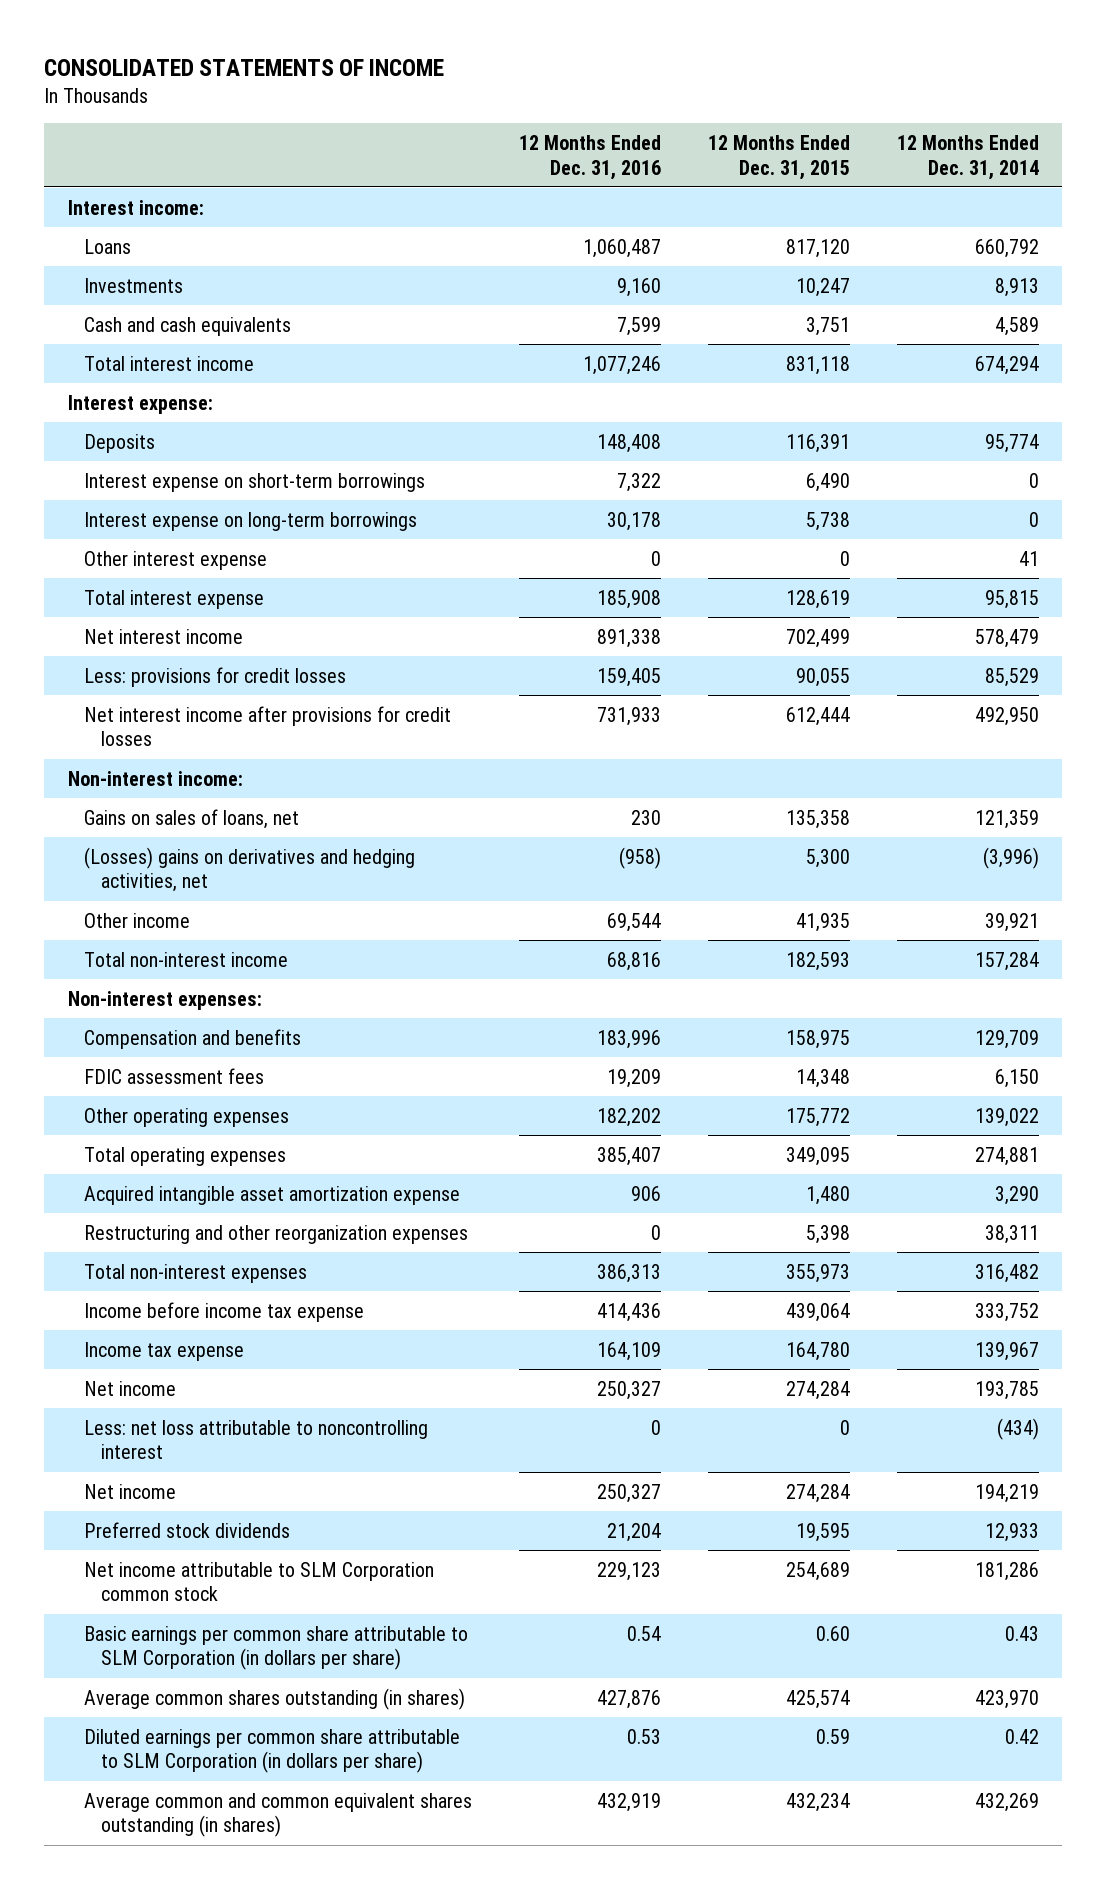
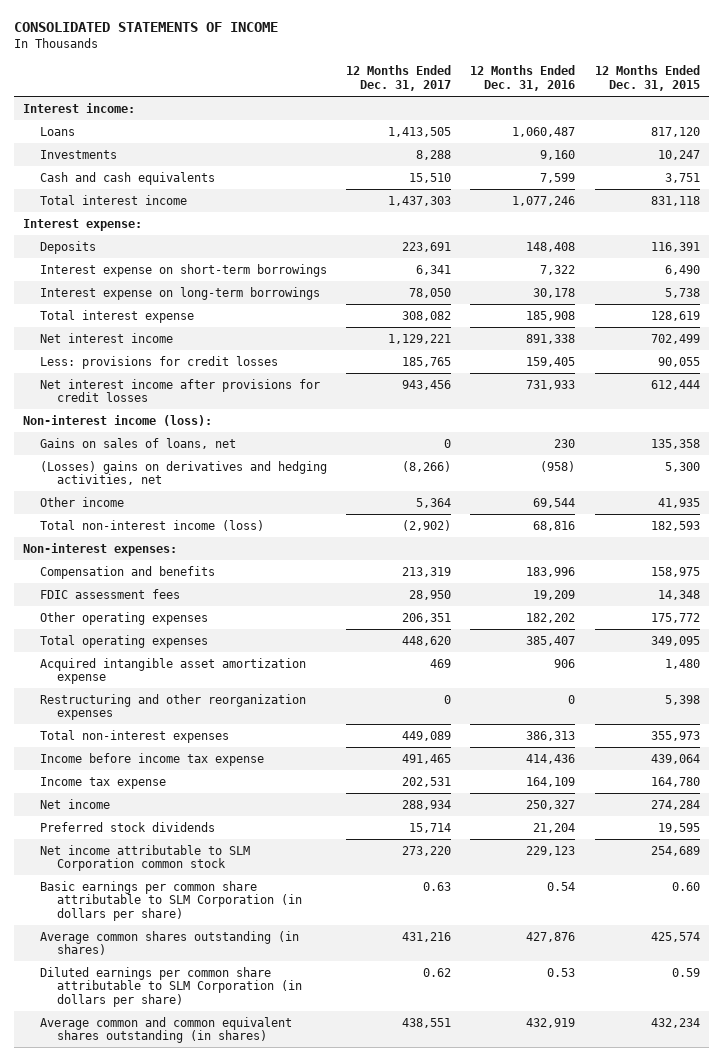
[897,134,1040,180] 12 Months Ended Dec. 31, 2014 -> none
none -> [346,65,452,92] 12 Months Ended Dec. 31, 2017
[84,550,268,570] Other interest expense -> none
[67,770,243,786] Non-interest income: -> [23,414,213,426] Non-interest income (loss):
[84,951,289,967] Total non-interest income -> [40,519,265,531] Total non-interest income (loss)
[84,1419,429,1460] Less: net loss attributable to noncontrolling interest -> none
[84,1483,177,1499] Net income -> none

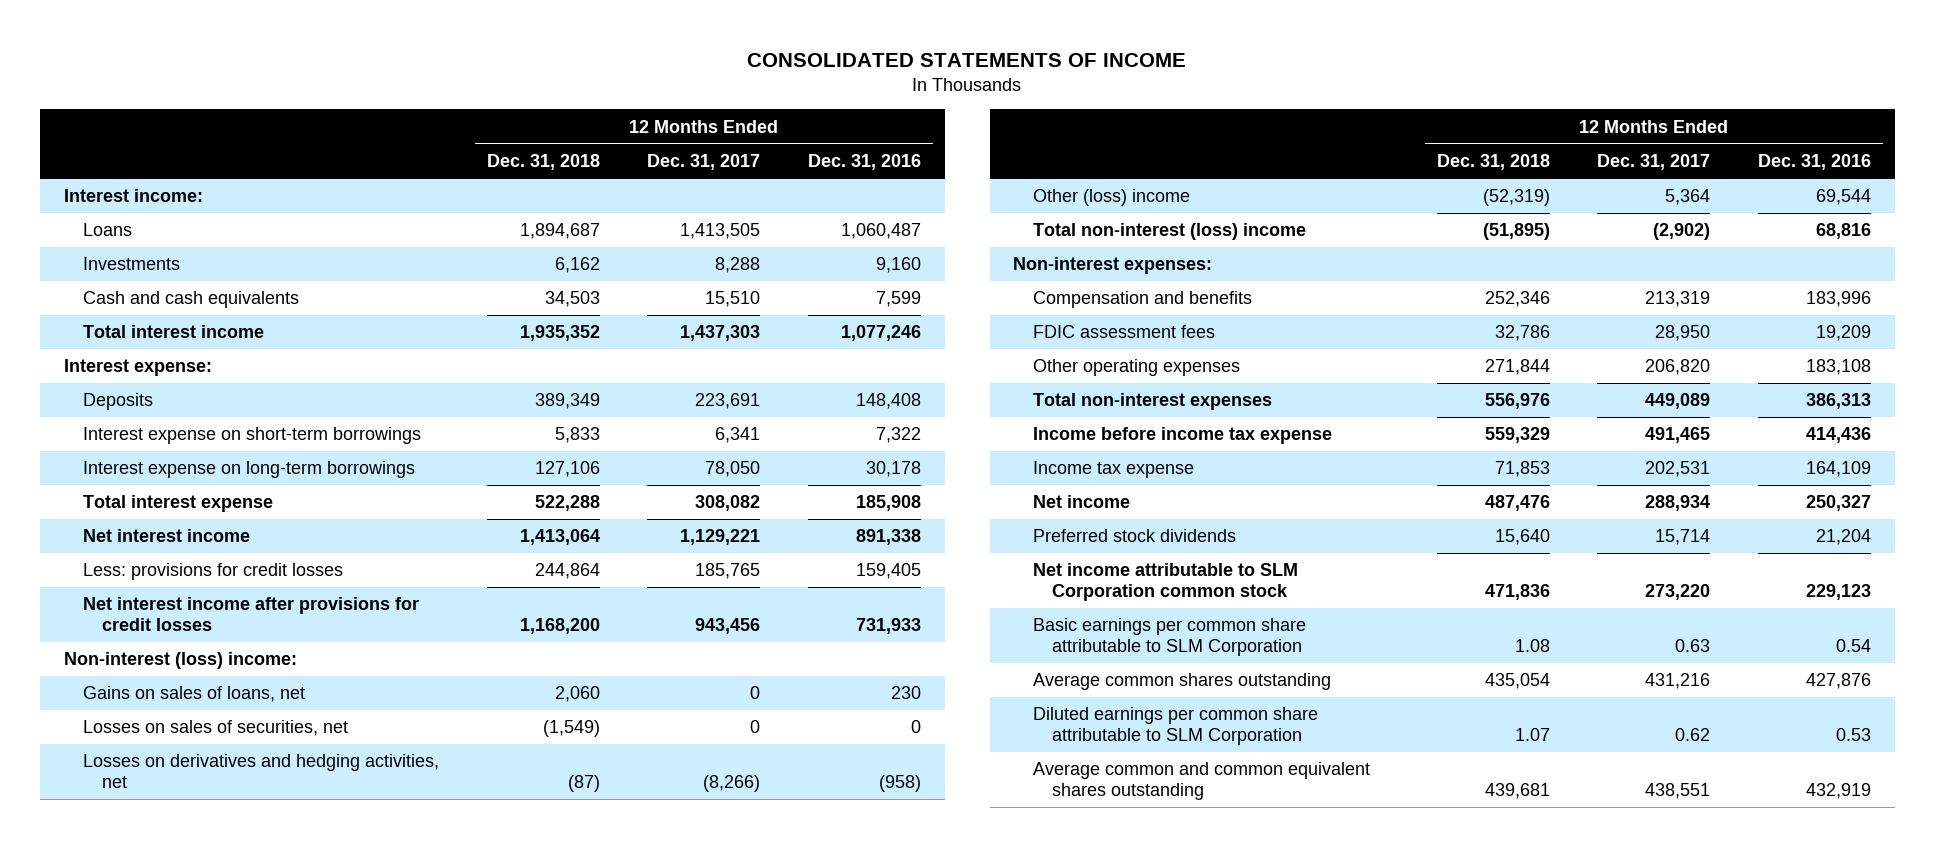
[594,65,700,92] 12 Months Ended Dec. 31, 2015 -> none
none -> [486,154,600,171] Dec. 31, 2018
[23,414,213,426] Non-interest income (loss): -> [63,652,297,670] Non-interest (loss) income:
none -> [82,720,348,737] Losses on sales of securities, net
[40,460,328,486] (Losses) gains on derivatives and hedging activities, net -> [82,754,439,789] Losses on derivatives and hedging activities, net
[40,496,125,507] Other income -> [1032,189,1190,207] Other (loss) income
[40,519,265,531] Total non-interest income (loss) -> [1032,223,1306,241] Total non-interest (loss) income
[40,634,209,648] Total operating expenses -> none
[40,657,307,685] Acquired intangible asset amortization expense -> none
[40,693,307,721] Restructuring and other reorganization expenses -> none
[402,612,452,623] 206,351 -> [1645,359,1711,376] 206,820
[526,612,576,623] 182,202 -> [1806,359,1872,376] 183,108
[40,880,302,921] Basic earnings per common share attributable to SLM Corporation (in dollars per share) -> [1032,618,1306,657] Basic earnings per common share attributable to SLM Corporation
[40,930,300,956] Average common shares outstanding (in shares) -> [1032,673,1331,691] Average common shares outstanding
[40,966,302,1007] Diluted earnings per common share attributable to SLM Corporation (in dollars per share) -> [1032,707,1318,746] Diluted earnings per common share attributable to SLM Corporation
[40,1016,293,1044] Average common and common equivalent shares outstanding (in shares) -> [1032,762,1370,801] Average common and common equivalent shares outstanding

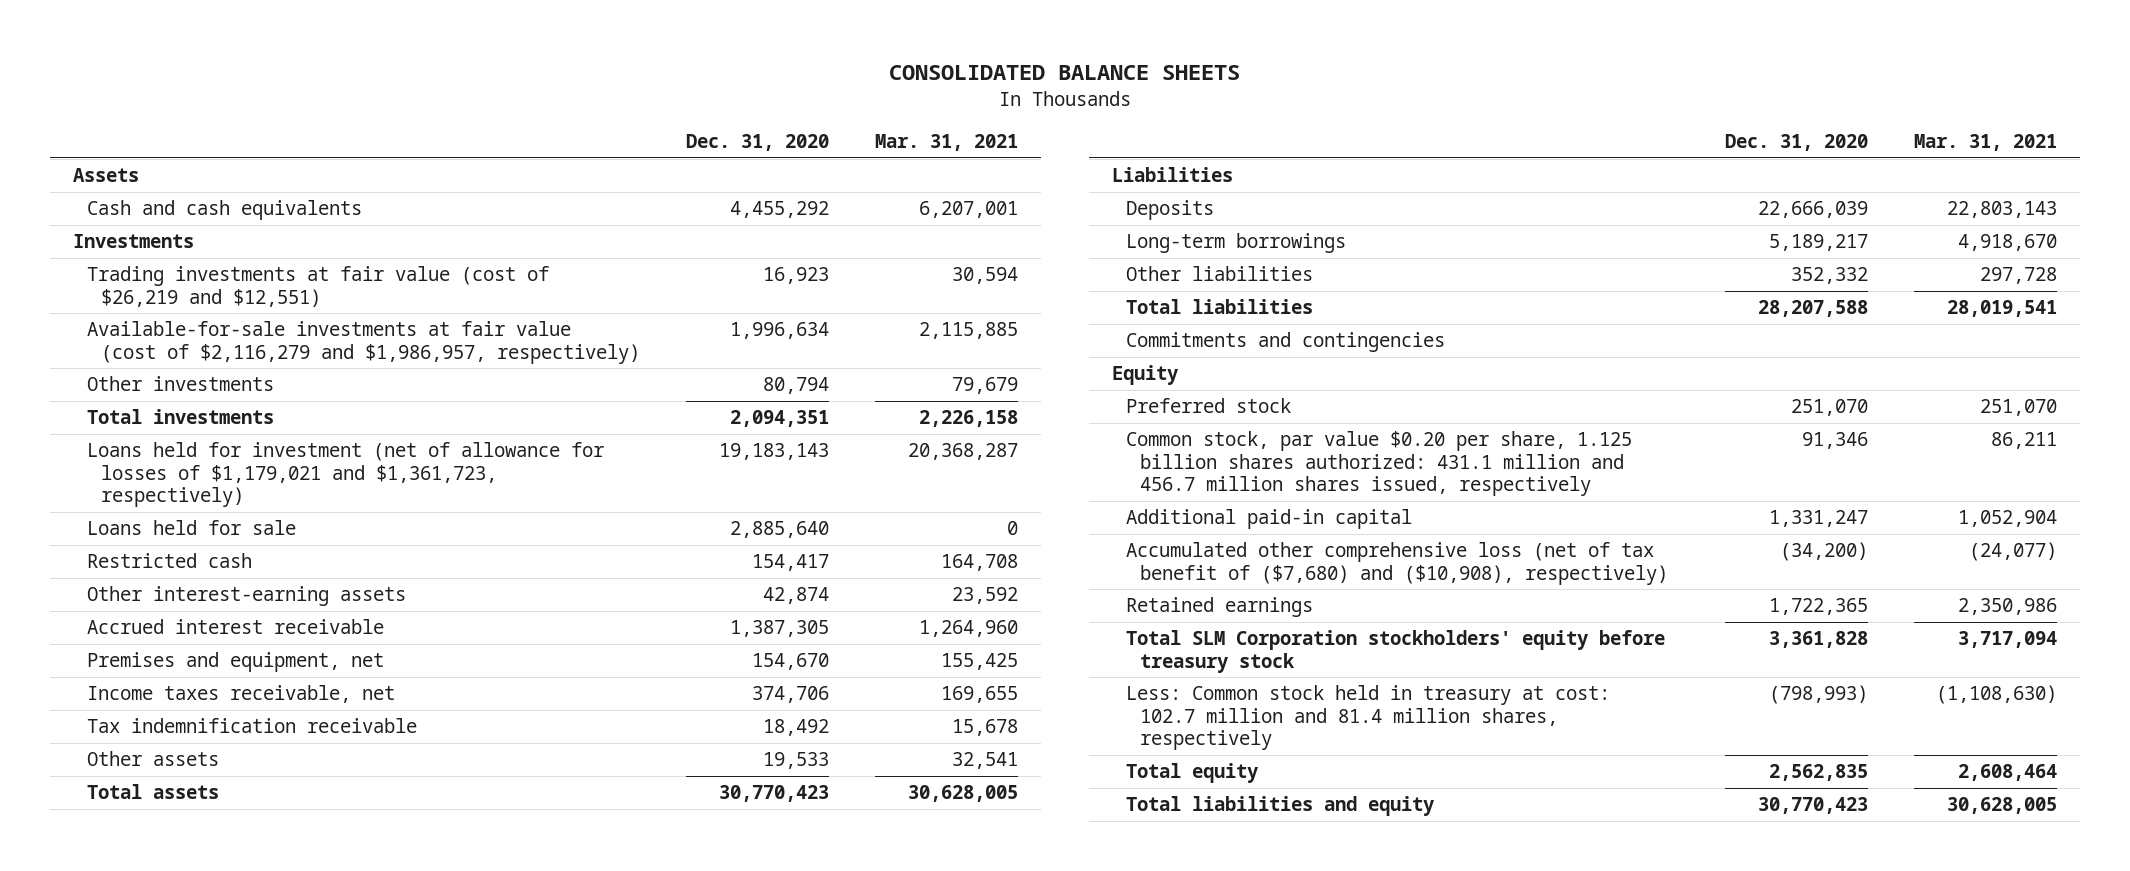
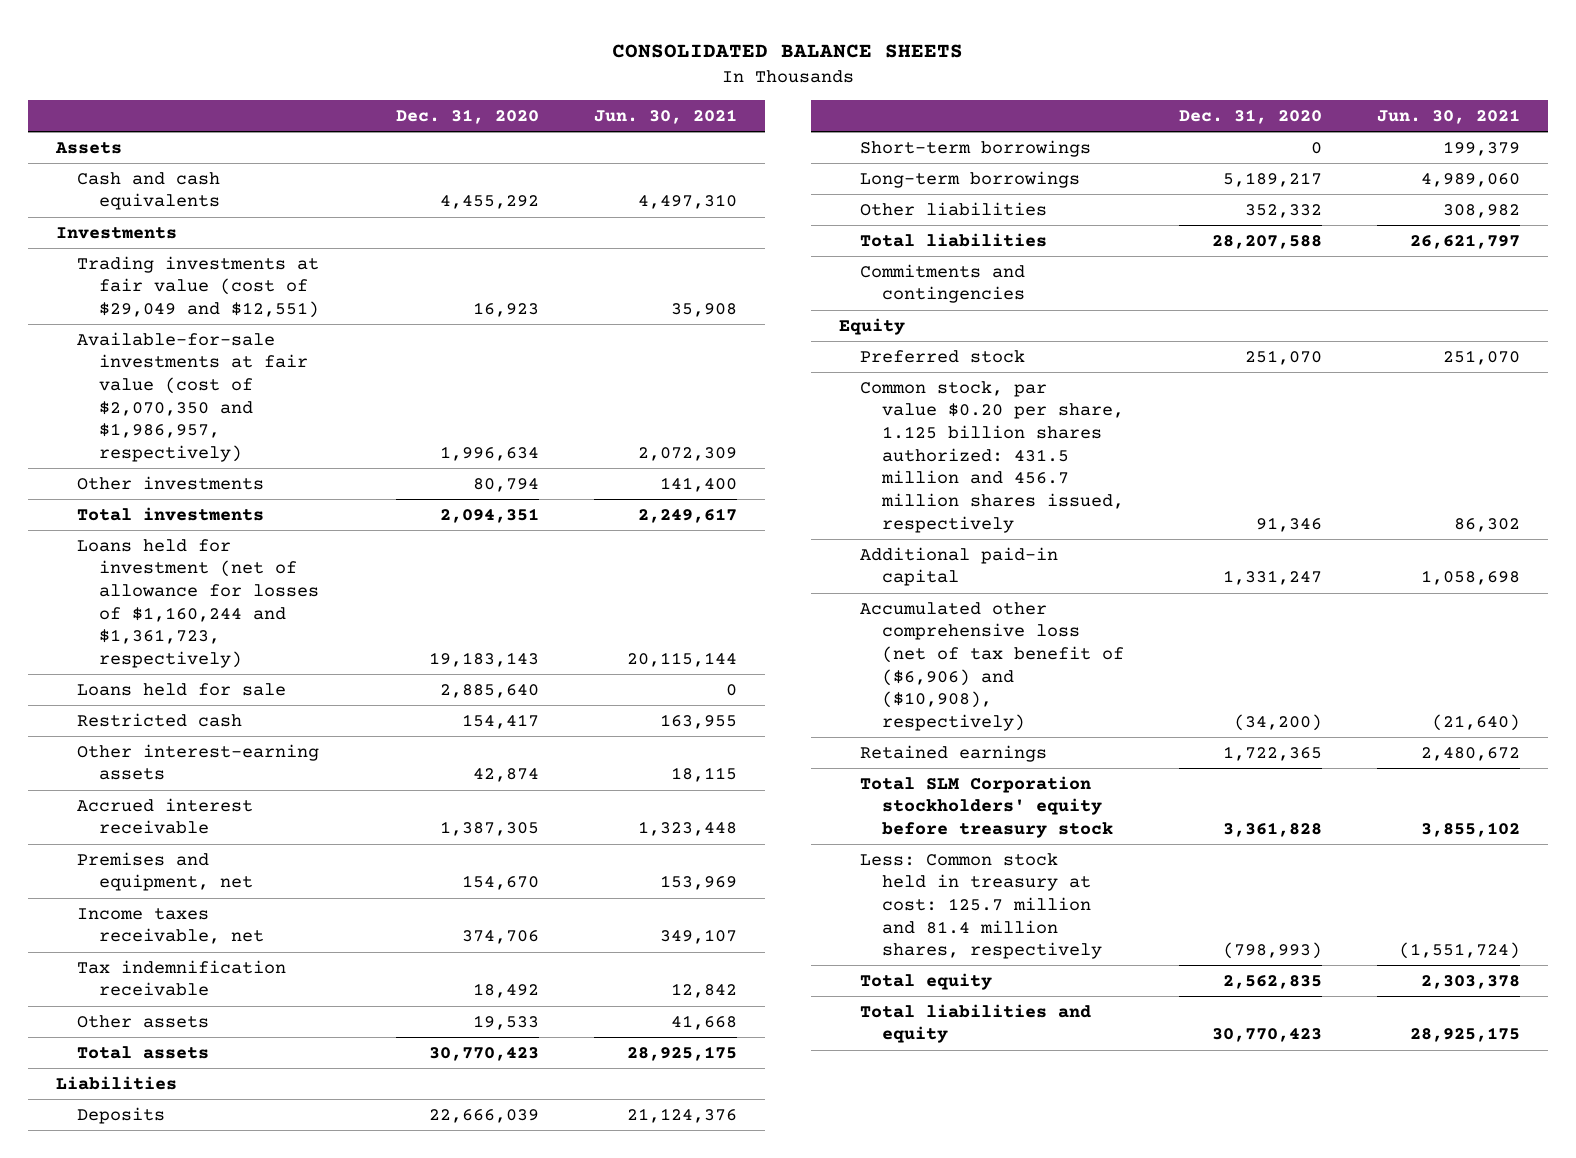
[875,134,1019,152] Mar. 31, 2021 -> none
none -> [594,109,738,125] Jun. 30, 2021
[87,266,550,307] Trading investments at fair value (cost of $26,219 and $12,551) -> [77,255,320,319] Trading investments at fair value (cost of $29,049 and $12,551)
[87,321,641,364] Available-for-sale investments at fair value (cost of $2,116,279 and $1,986,957, respectively) -> [77,331,309,463] Available-for-sale investments at fair value (cost of $2,070,350 and $1,986,957, respectively)
[87,442,605,508] Loans held for investment (net of allowance for losses of $1,179,021 and $1,361,723, respectively) -> [77,538,320,669] Loans held for investment (net of allowance for losses of $1,160,244 and $1,361,723, respectively)
none -> [860,139,1092,157] Short-term borrowings
[1125,431,1632,497] Common stock, par value $0.20 per share, 1.125 billion shares authorized: 431.1 million and 456.7 million shares issued, respectively -> [860,380,1125,533] Common stock, par value $0.20 per share, 1.125 billion shares authorized: 431.5 million and 456.7 million shares issued, respectively
[1125,542,1668,585] Accumulated other comprehensive loss (net of tax benefit of ($7,680) and ($10,908), respectively) -> [860,601,1125,732] Accumulated other comprehensive loss (net of tax benefit of ($6,906) and ($10,908), respectively)
[1125,685,1610,751] Less: Common stock held in treasury at cost: 102.7 million and 81.4 million shares, respectively -> [860,852,1103,960] Less: Common stock held in treasury at cost: 125.7 million and 81.4 million shares, respectively

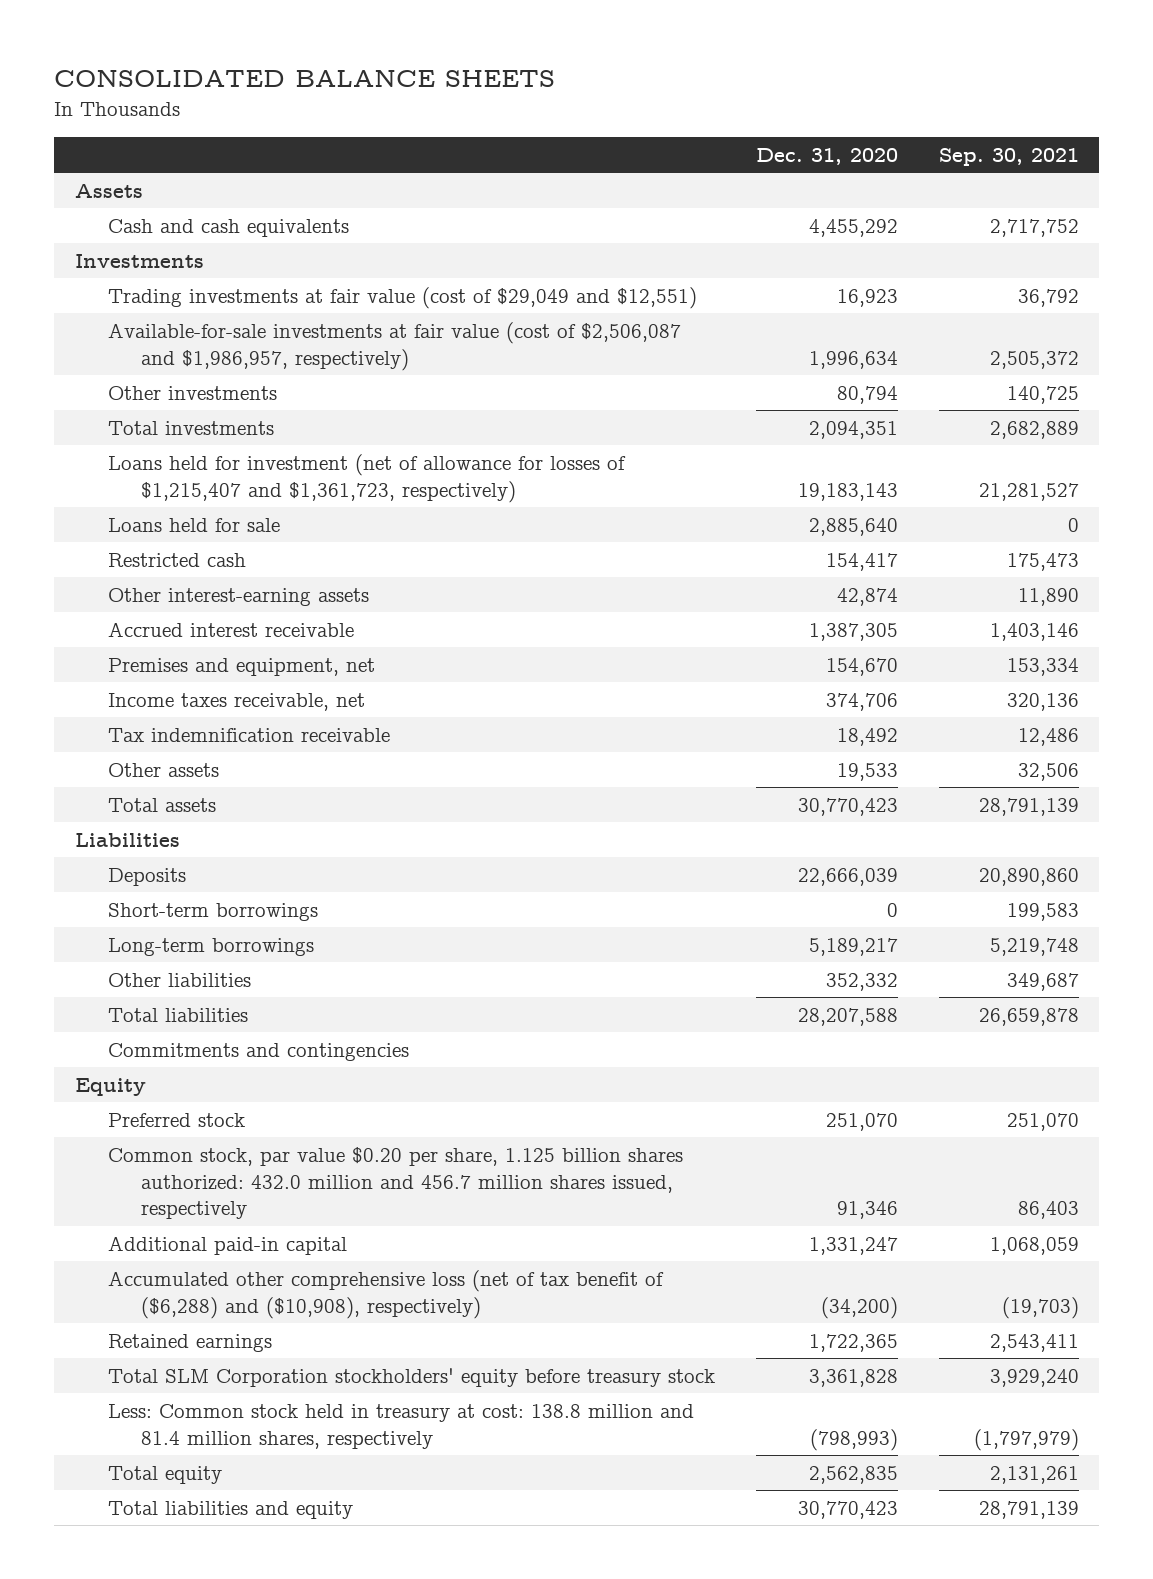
[594,109,738,125] Jun. 30, 2021 -> none
none -> [938,147,1079,166] Sep. 30, 2021
[77,331,309,463] Available-for-sale investments at fair value (cost of $2,070,350 and $1,986,957, respectively) -> [107,321,681,371] Available-for-sale investments at fair value (cost of $2,506,087 and $1,986,957, respectively)
[77,538,320,669] Loans held for investment (net of allowance for losses of $1,160,244 and $1,361,723, respectively) -> [107,453,626,503] Loans held for investment (net of allowance for losses of $1,215,407 and $1,361,723, respectively)
[860,380,1125,533] Common stock, par value $0.20 per share, 1.125 billion shares authorized: 431.5 million and 456.7 million shares issued, respectively -> [107,1146,683,1220] Common stock, par value $0.20 per share, 1.125 billion shares authorized: 432.0 million and 456.7 million shares issued, respectively
[860,601,1125,732] Accumulated other comprehensive loss (net of tax benefit of ($6,906) and ($10,908), respectively) -> [107,1269,664,1319] Accumulated other comprehensive loss (net of tax benefit of ($6,288) and ($10,908), respectively)
[860,852,1103,960] Less: Common stock held in treasury at cost: 125.7 million and 81.4 million shares, respectively -> [107,1403,694,1449] Less: Common stock held in treasury at cost: 138.8 million and 81.4 million shares, respectively

